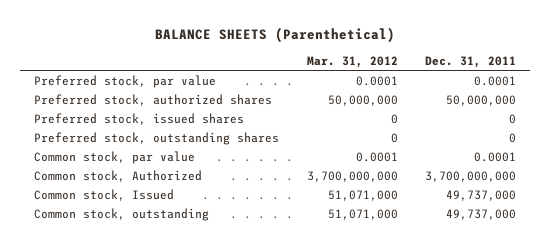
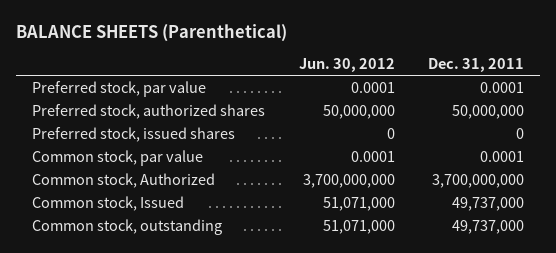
[306,55,398,68] Mar. 31, 2012 -> none
none -> [298,58,395,73] Jun. 30, 2012
[34,131,280,145] Preferred stock, outstanding shares -> none

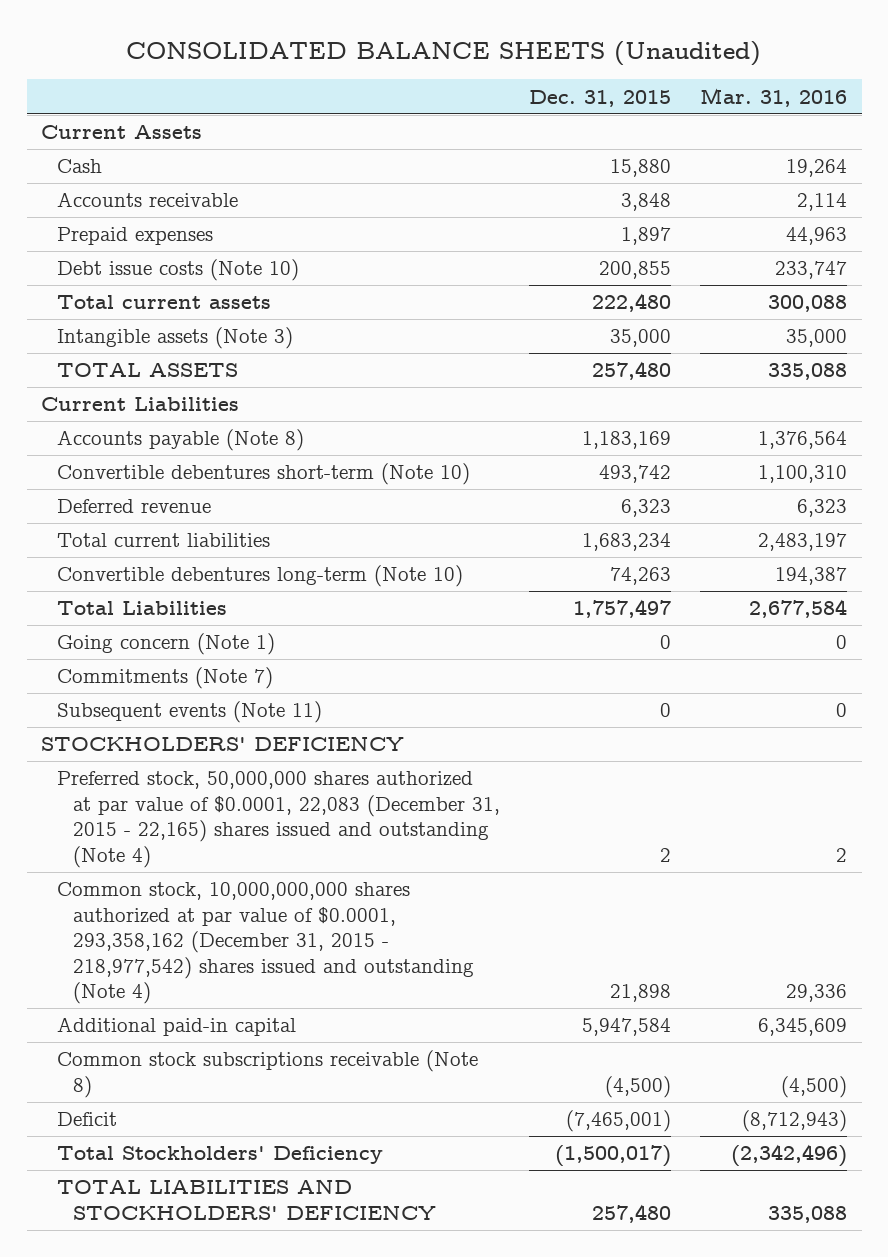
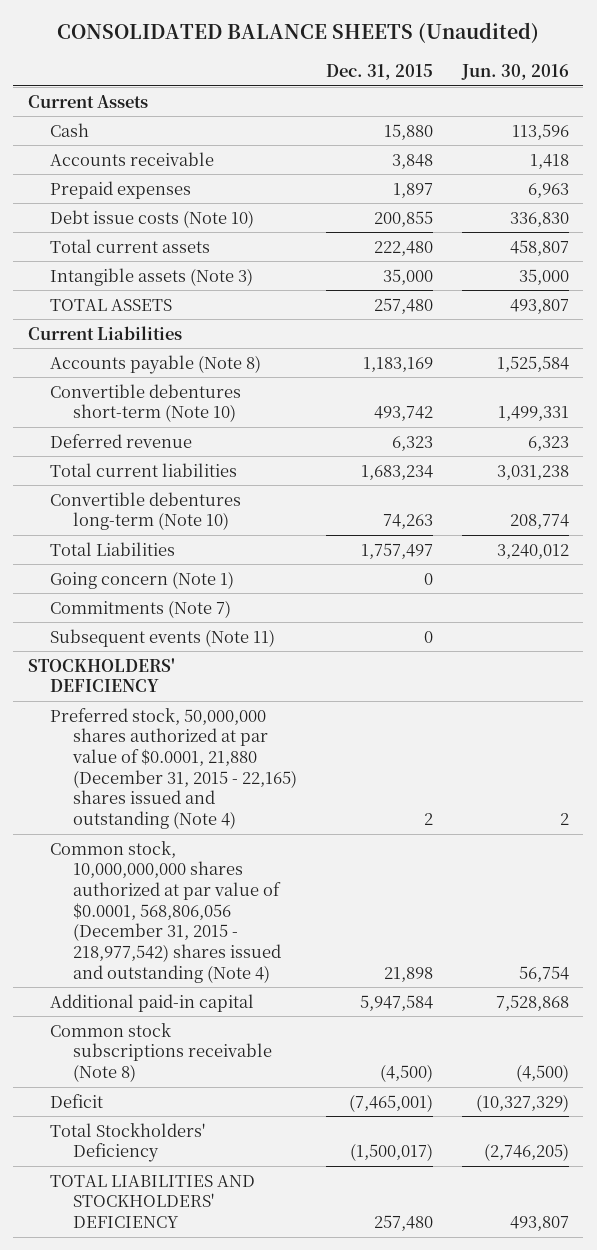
[700,87,848,107] Mar. 31, 2016 -> none
none -> [460,64,569,81] Jun. 30, 2016
[57,771,501,868] Preferred stock, 50,000,000 shares authorized at par value of $0.0001, 22,083 (December 31, 2015 - 22,165) shares issued and outstanding (Note 4) -> [50,707,297,830] Preferred stock, 50,000,000 shares authorized at par value of $0.0001, 21,880 (December 31, 2015 - 22,165) shares issued and outstanding (Note 4)
[57,882,475,1004] Common stock, 10,000,000,000 shares authorized at par value of $0.0001, 293,358,162 (December 31, 2015 - 218,977,542) shares issued and outstanding (Note 4) -> [50,840,281,983] Common stock, 10,000,000,000 shares authorized at par value of $0.0001, 568,806,056 (December 31, 2015 - 218,977,542) shares issued and outstanding (Note 4)

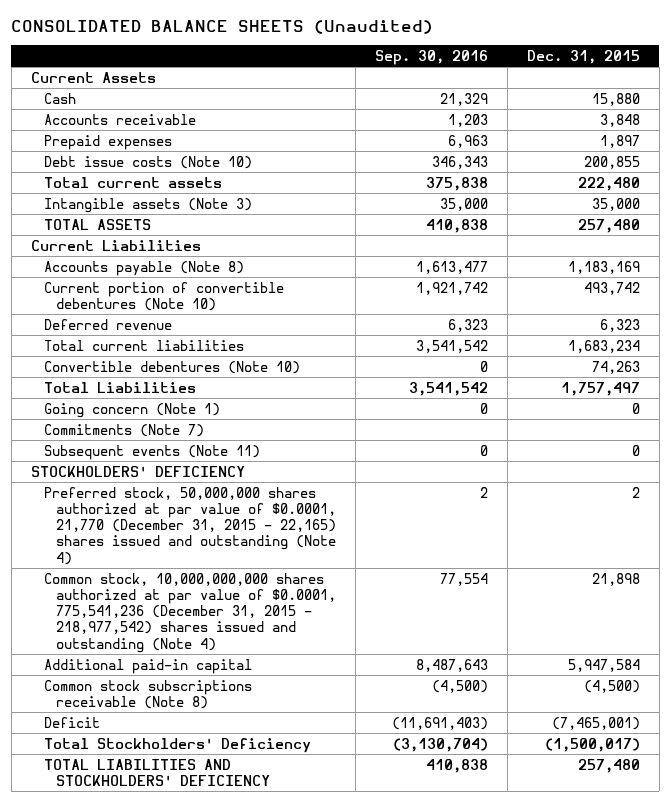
[460,64,569,81] Jun. 30, 2016 -> none
none -> [375,50,489,66] Sep. 30, 2016
[50,383,242,423] Convertible debentures short-term (Note 10) -> [43,281,284,311] Current portion of convertible debentures (Note 10)
[50,491,242,531] Convertible debentures long-term (Note 10) -> [43,360,300,374] Convertible debentures (Note 10)
[50,707,297,830] Preferred stock, 50,000,000 shares authorized at par value of $0.0001, 21,880 (December 31, 2015 - 22,165) shares issued and outstanding (Note 4) -> [43,486,337,565] Preferred stock, 50,000,000 shares authorized at par value of $0.0001, 21,770 (December 31, 2015 - 22,165) shares issued and outstanding (Note 4)
[50,840,281,983] Common stock, 10,000,000,000 shares authorized at par value of $0.0001, 568,806,056 (December 31, 2015 - 218,977,542) shares issued and outstanding (Note 4) -> [43,572,337,653] Common stock, 10,000,000,000 shares authorized at par value of $0.0001, 775,541,236 (December 31, 2015 - 218,977,542) shares issued and outstanding (Note 4)

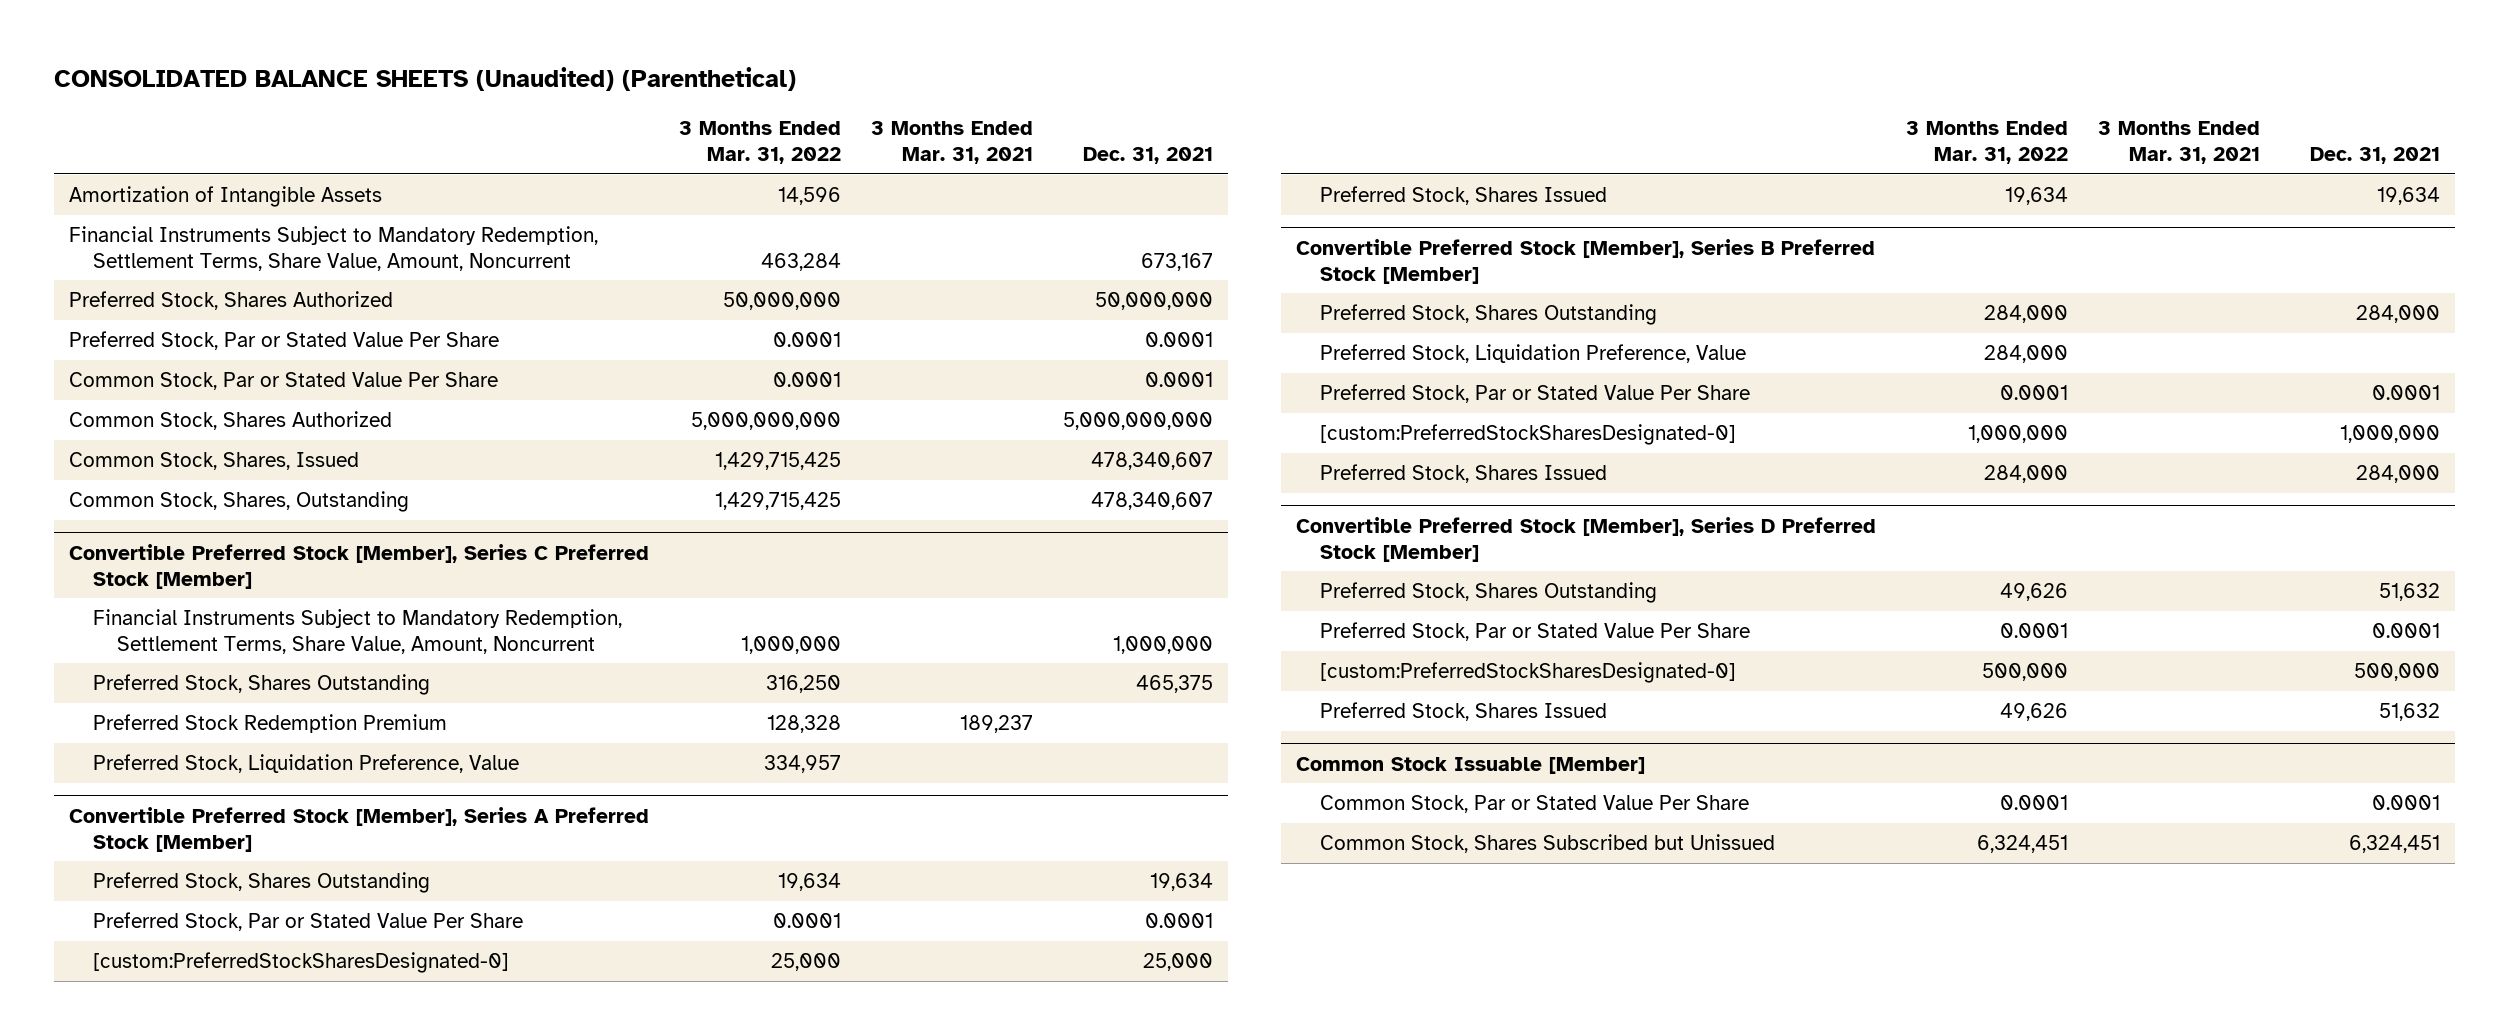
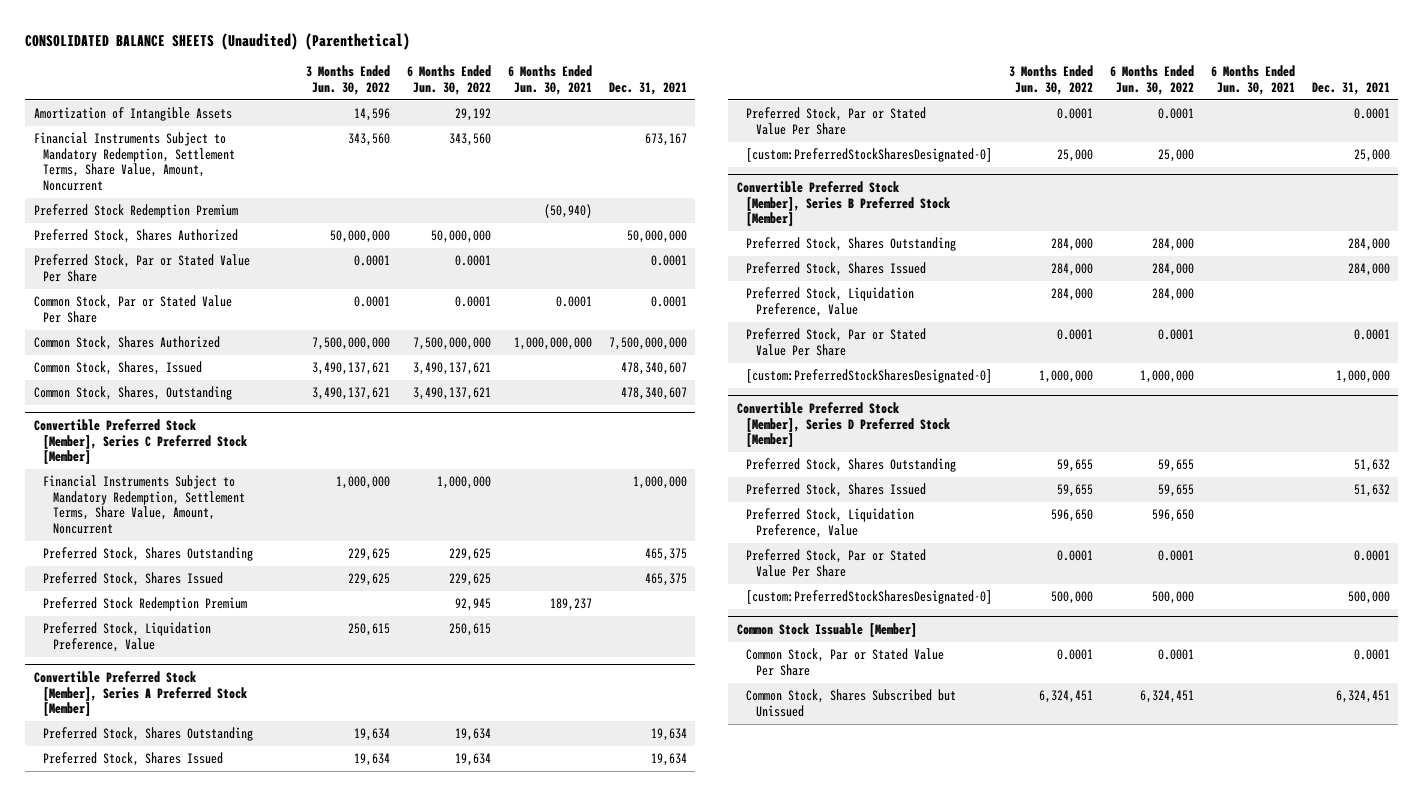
[679,121,842,165] 3 Months Ended Mar. 31, 2022 -> none
[871,121,1034,165] 3 Months Ended Mar. 31, 2021 -> none
none -> [306,65,391,96] 3 Months Ended Jun. 30, 2022
none -> [407,65,492,96] 6 Months Ended Jun. 30, 2022
none -> [507,65,592,96] 6 Months Ended Jun. 30, 2021
none -> [33,204,238,219] Preferred Stock Redemption Premium
[1063,411,1214,430] 5,000,000,000 -> [608,337,687,351] 7,500,000,000
none -> [43,572,224,587] Preferred Stock, Shares Issued
[1319,185,1607,205] Preferred Stock, Shares Issued -> [43,752,224,767] Preferred Stock, Shares Issued
[1319,463,1607,483] Preferred Stock, Shares Issued -> [746,262,927,277] Preferred Stock, Shares Issued
[1319,701,1607,721] Preferred Stock, Shares Issued -> [746,483,927,498] Preferred Stock, Shares Issued
none -> [746,508,915,538] Preferred Stock, Liquidation Preference, Value

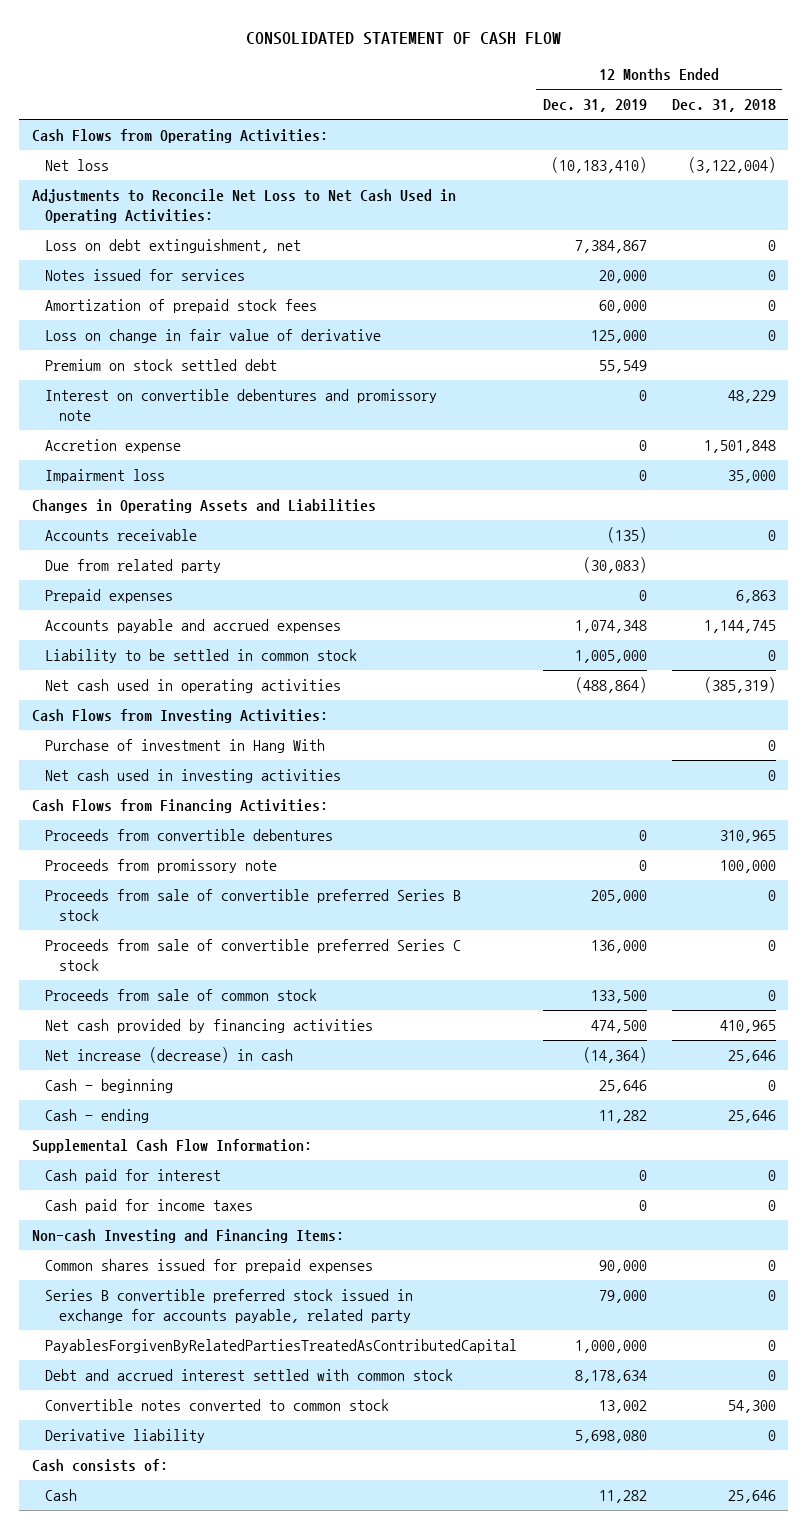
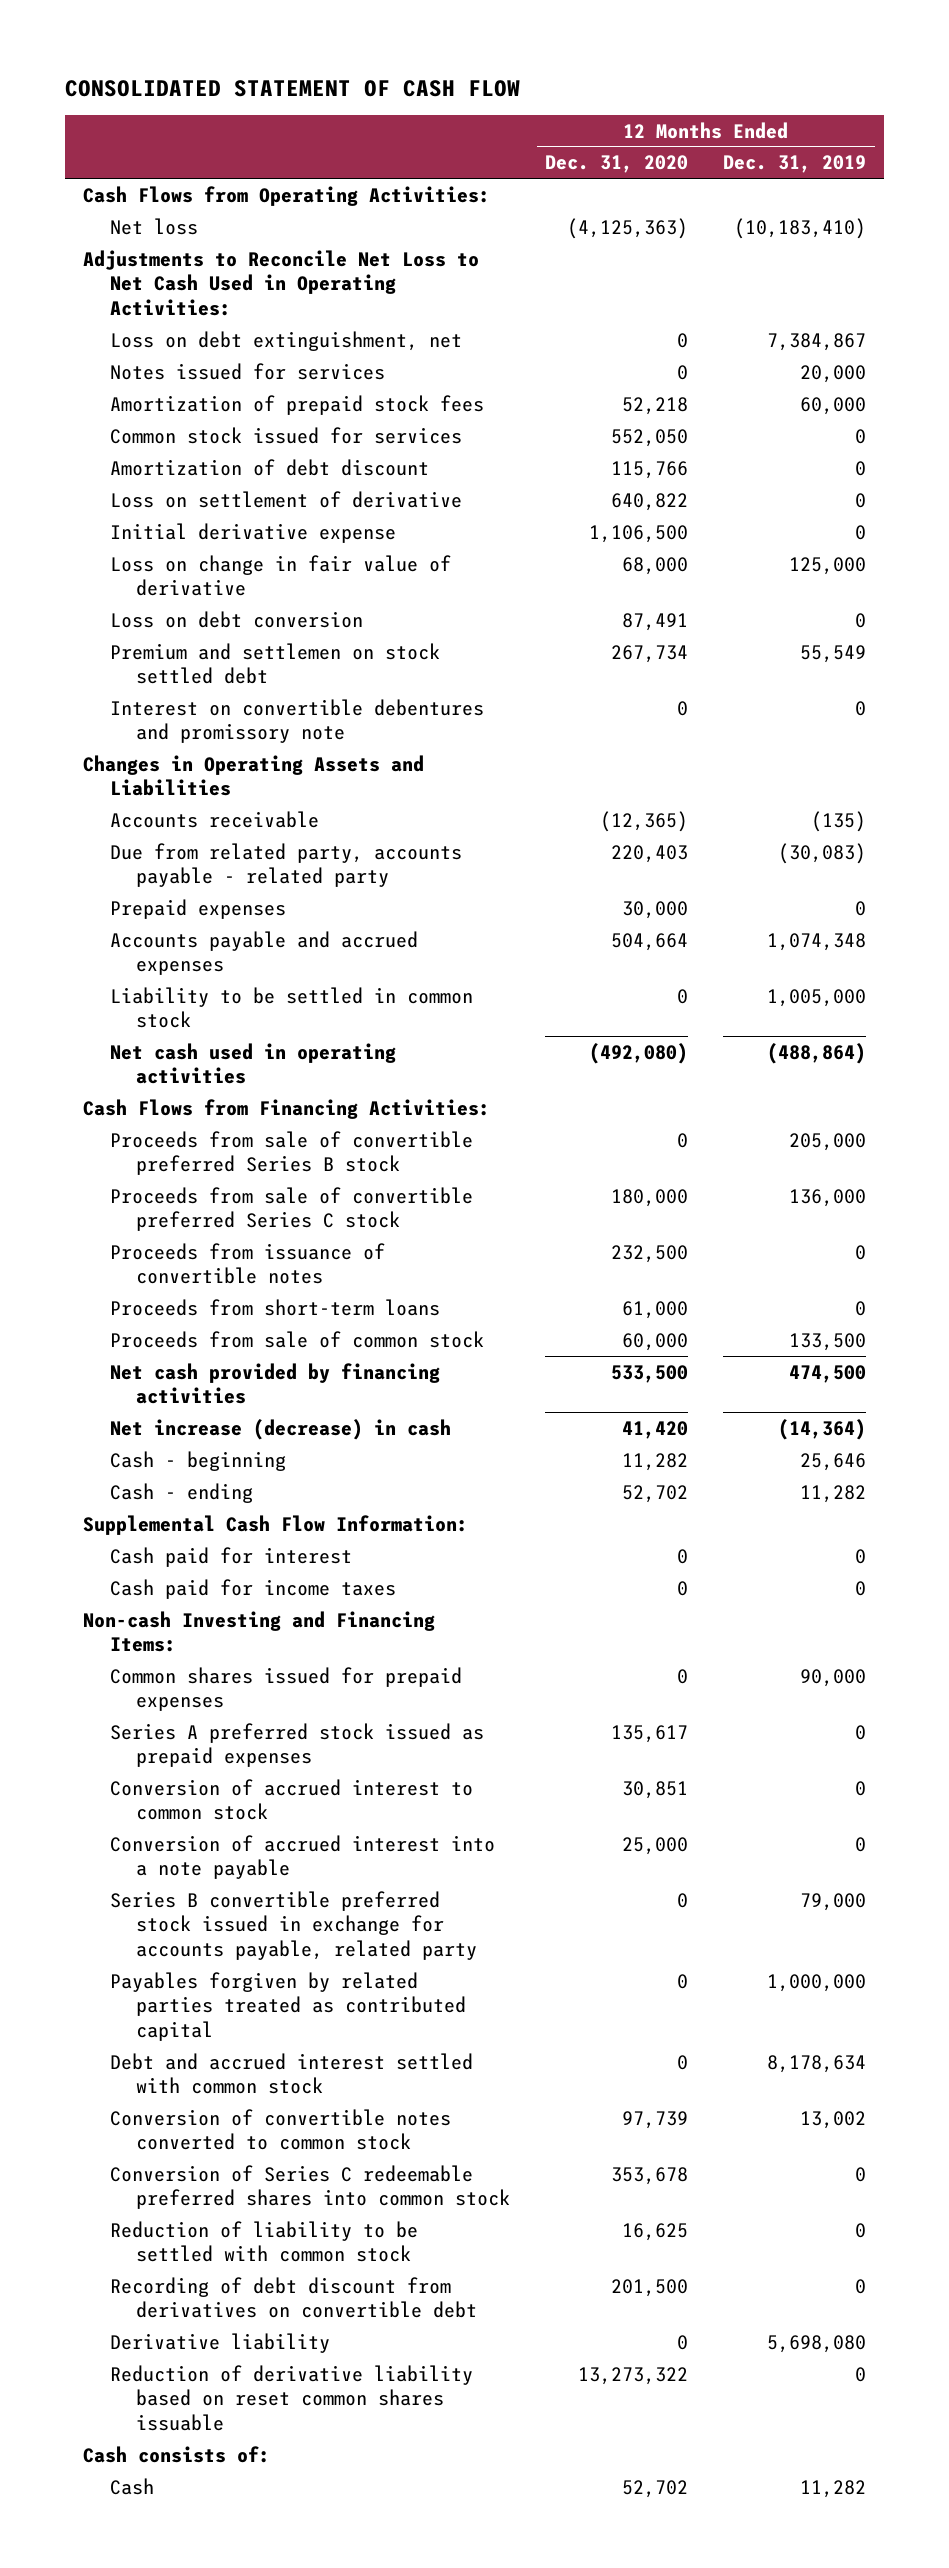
[671,99,776,113] Dec. 31, 2018 -> none
none -> [545,155,689,174] Dec. 31, 2020
none -> [109,426,462,444] Common stock issued for services
none -> [109,458,429,476] Amortization of debt discount
none -> [109,490,462,508] Loss on settlement of derivative
none -> [109,522,396,543] Initial derivative expense
none -> [109,610,363,628] Loss on debt conversion
[45,359,278,372] Premium on stock settled debt -> [109,642,440,685] Premium and settlemen on stock settled debt
[45,439,182,454] Accretion expense -> none
[45,469,166,484] Impairment loss -> none
[45,559,222,574] Due from related party -> [109,842,462,888] Due from related party, accounts payable - related party
[31,709,328,724] Cash Flows from Investing Activities: -> none
[45,739,326,754] Purchase of investment in Hang With -> none
[45,769,342,784] Net cash used in investing activities -> none
[45,829,334,842] Proceeds from convertible debentures -> none
[45,859,278,874] Proceeds from promissory note -> none
none -> [109,1242,385,1285] Proceeds from issuance of convertible notes
none -> [109,1298,440,1316] Proceeds from short-term loans
none -> [109,1722,484,1768] Series A preferred stock issued as prepaid expenses
none -> [109,1778,473,1821] Conversion of accrued interest to common stock
none -> [109,1834,495,1880] Conversion of accrued interest into a note payable
[45,1339,518,1354] PayablesForgivenByRelatedPartiesTreatedAsContributedCapital -> [109,1971,467,2041] Payables forgiven by related parties treated as contributed capital
[45,1399,390,1412] Convertible notes converted to common stock -> [109,2108,451,2151] Conversion of convertible notes converted to common stock
none -> [109,2164,511,2210] Conversion of Series C redeemable preferred shares into common stock
none -> [109,2220,418,2263] Reduction of liability to be settled with common stock
none -> [109,2276,478,2319] Recording of debt discount from derivatives on convertible debt
none -> [109,2364,473,2431] Reduction of derivative liability based on reset common shares issuable

